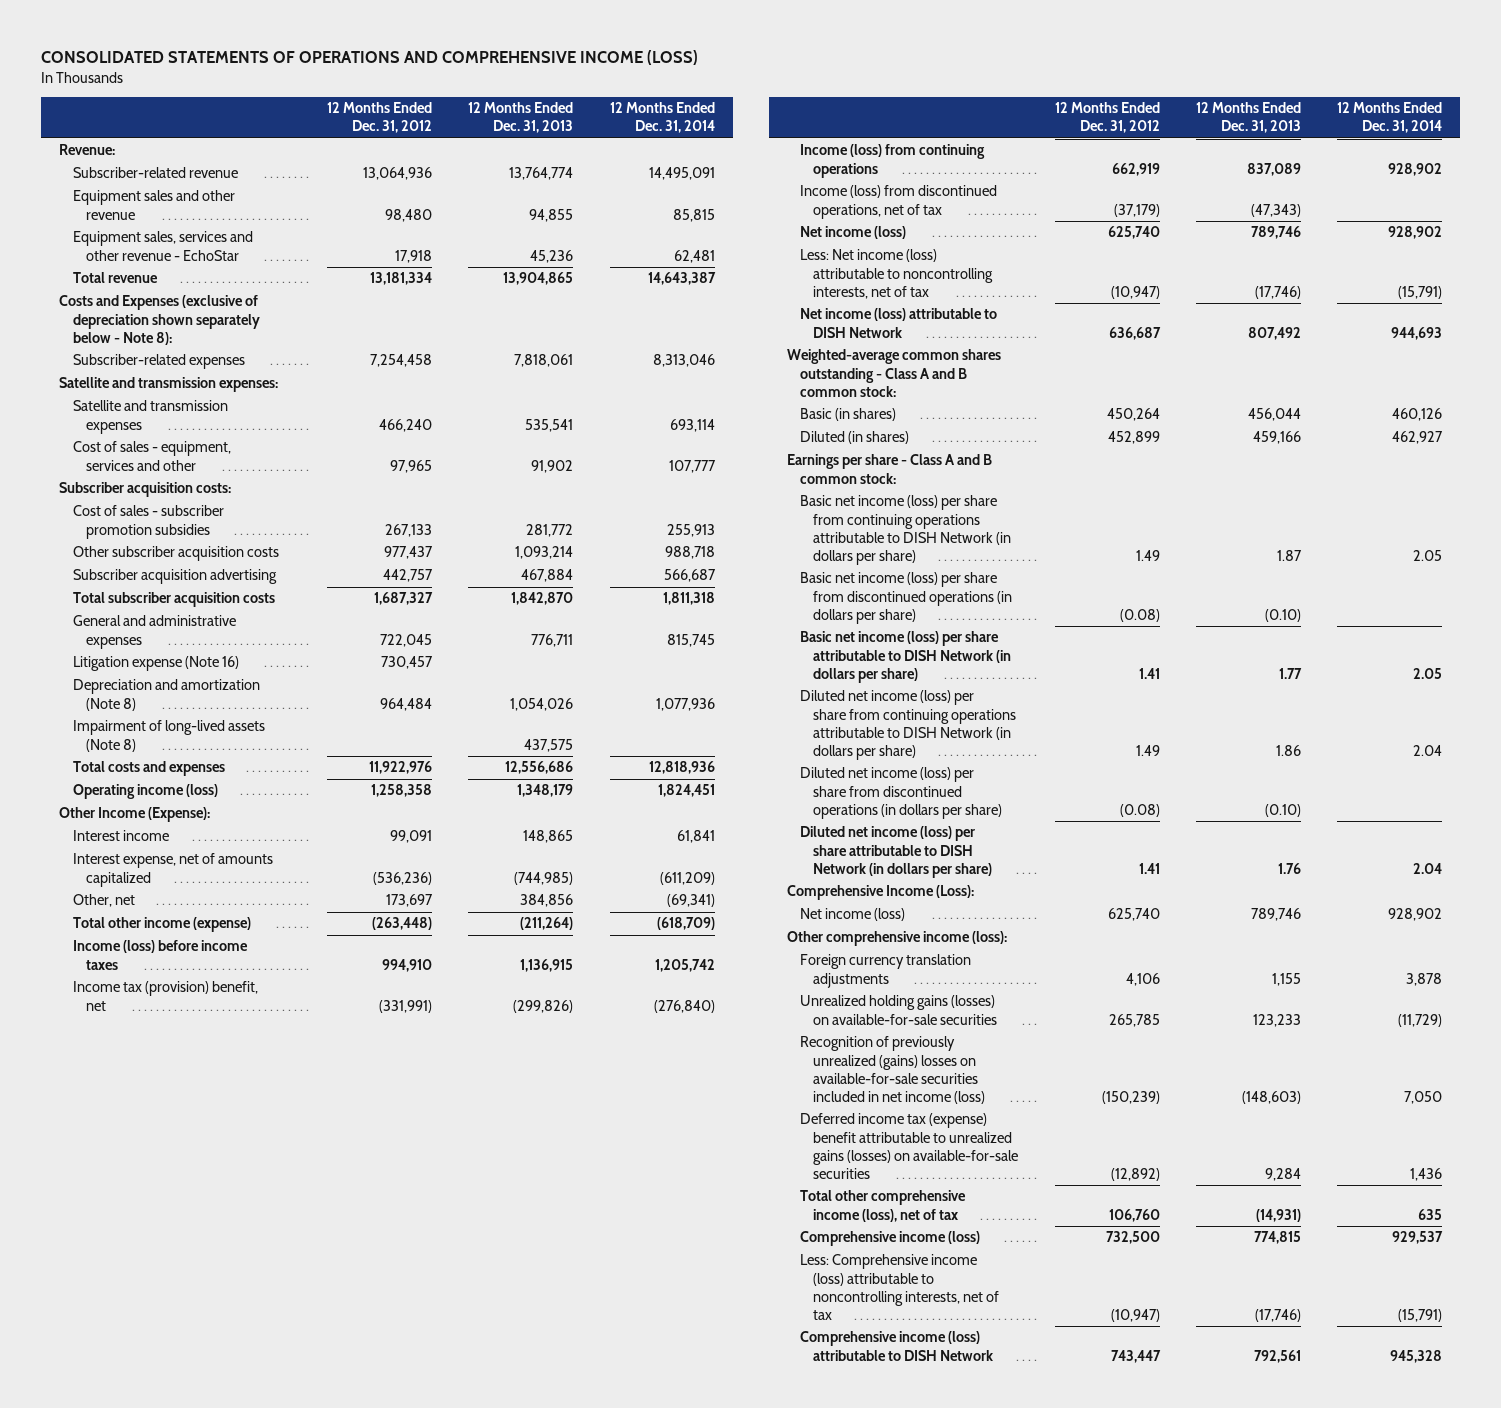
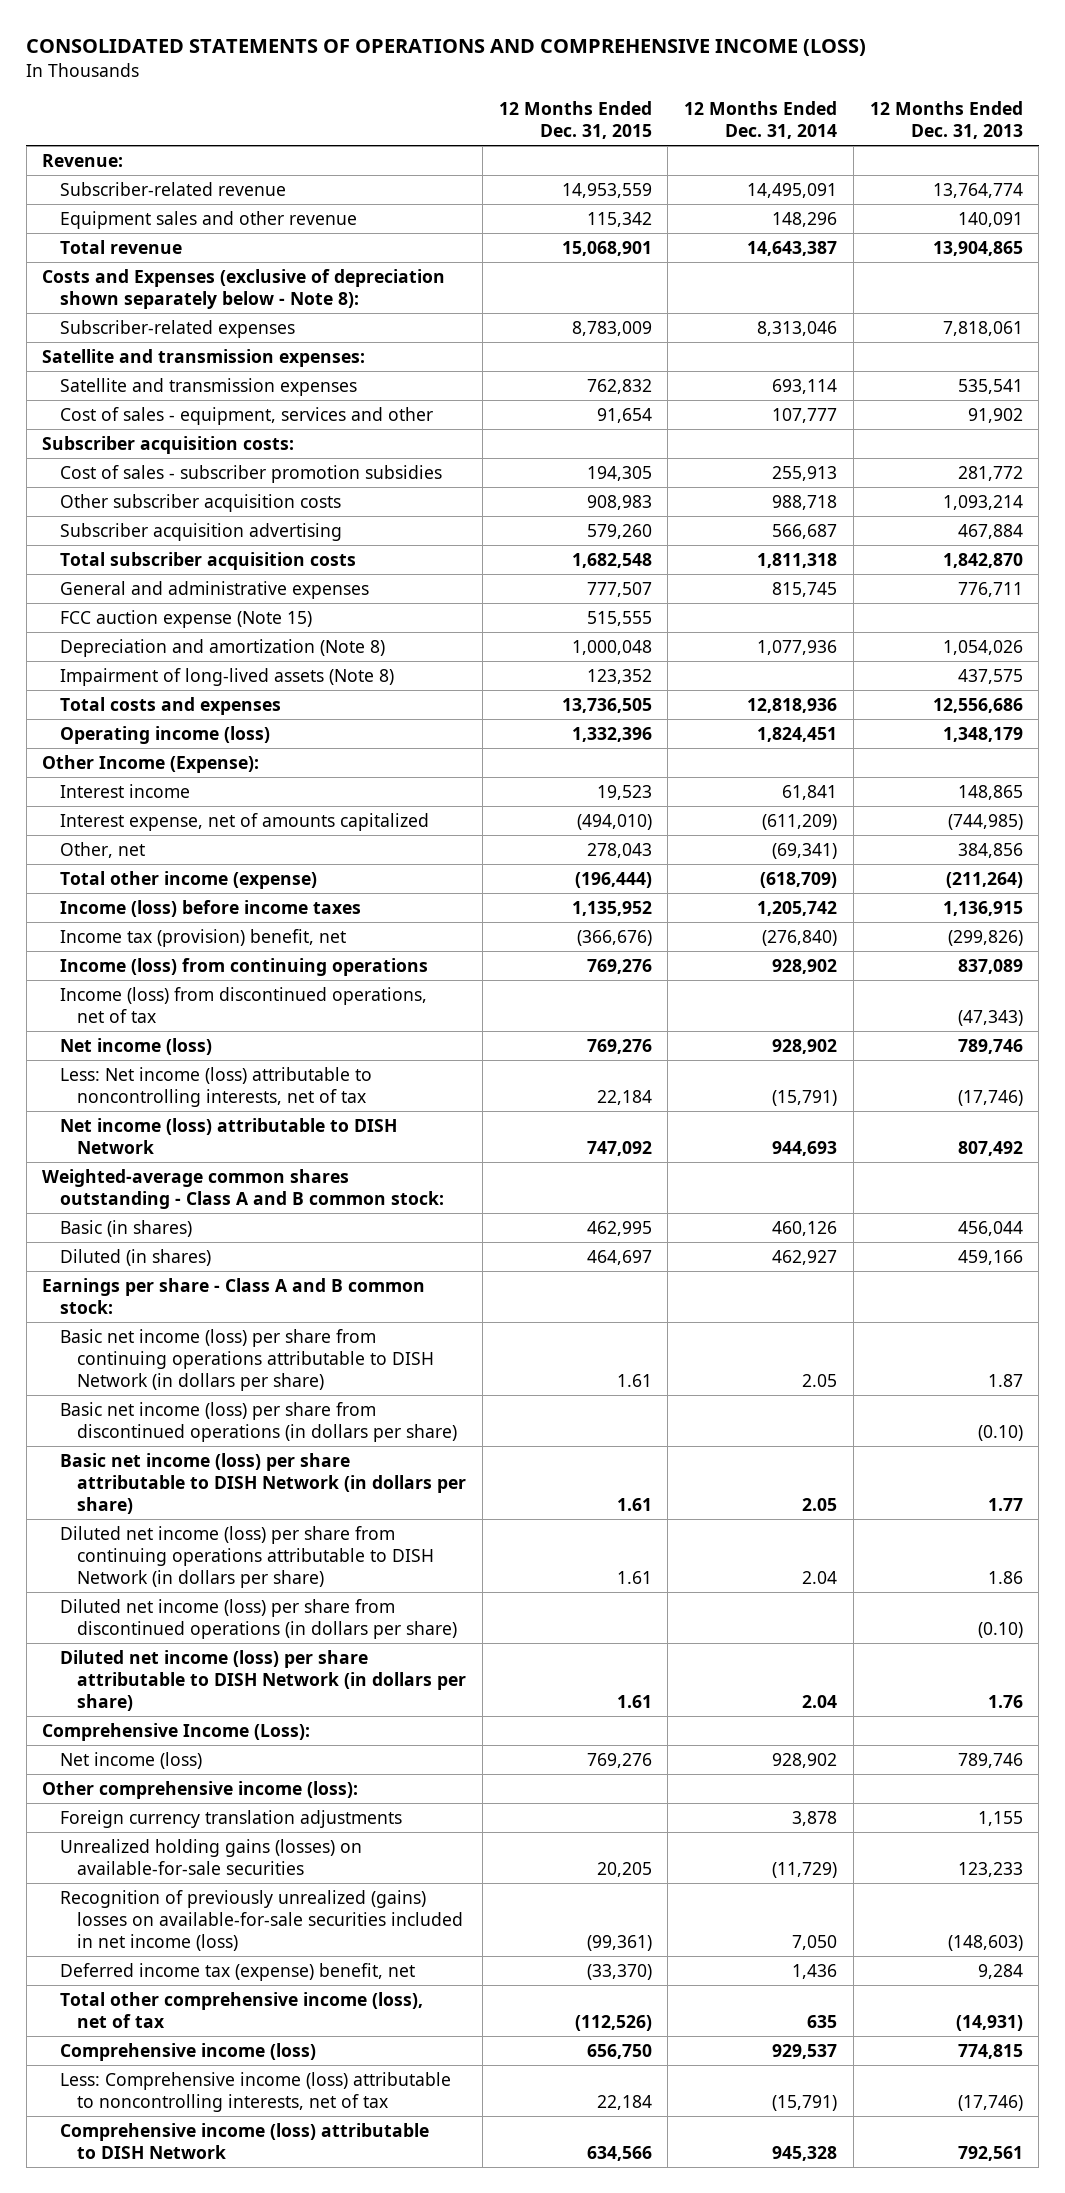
[327,102,433,134] 12 Months Ended Dec. 31, 2012 -> none
none -> [498,100,652,140] 12 Months Ended Dec. 31, 2015
[72,231,253,261] Equipment sales, services and other revenue - EchoStar -> none
[529,208,574,222] 94,855 -> [957,211,1023,227] 140,091
[672,208,715,222] 85,815 -> [772,211,838,227] 148,296
[72,656,239,672] Litigation expense (Note 16) -> none
none -> [59,609,312,628] FCC auction expense (Note 15)
[800,1113,1019,1180] Deferred income tax (expense) benefit attributable to unrealized gains (losses) on available-for-sale securities -> [59,1962,415,1981] Deferred income tax (expense) benefit, net

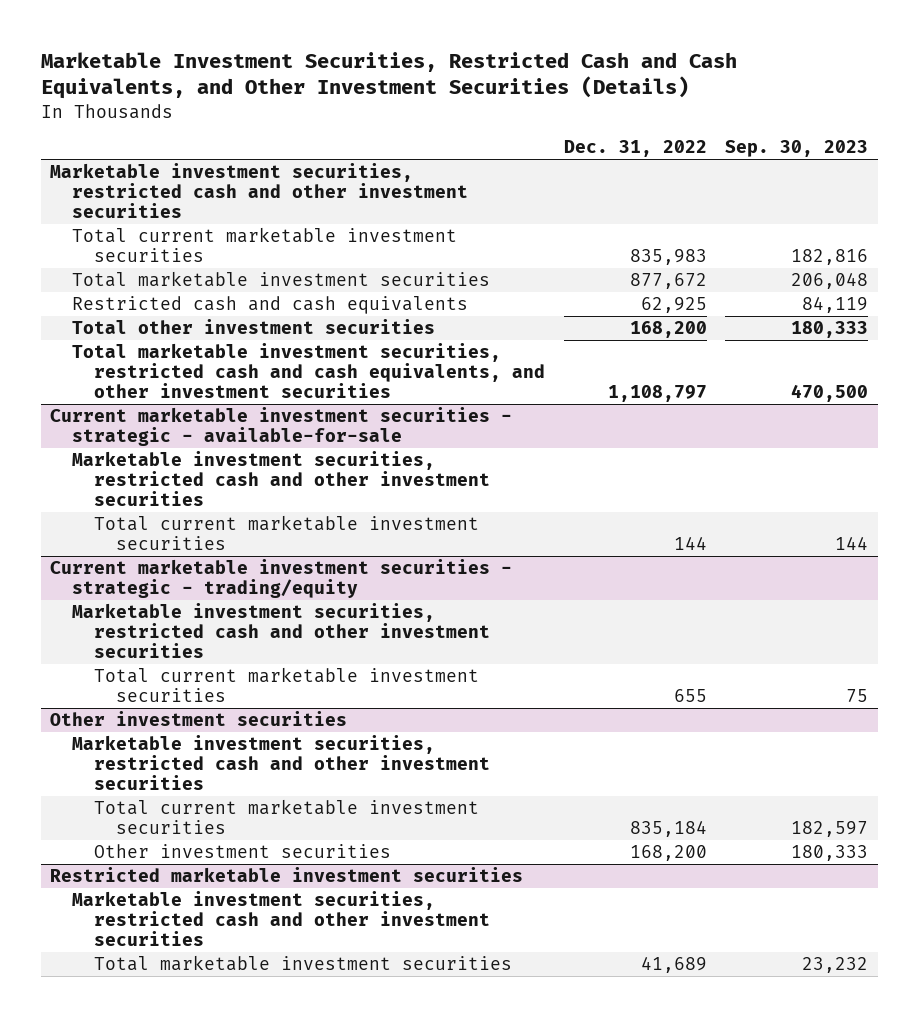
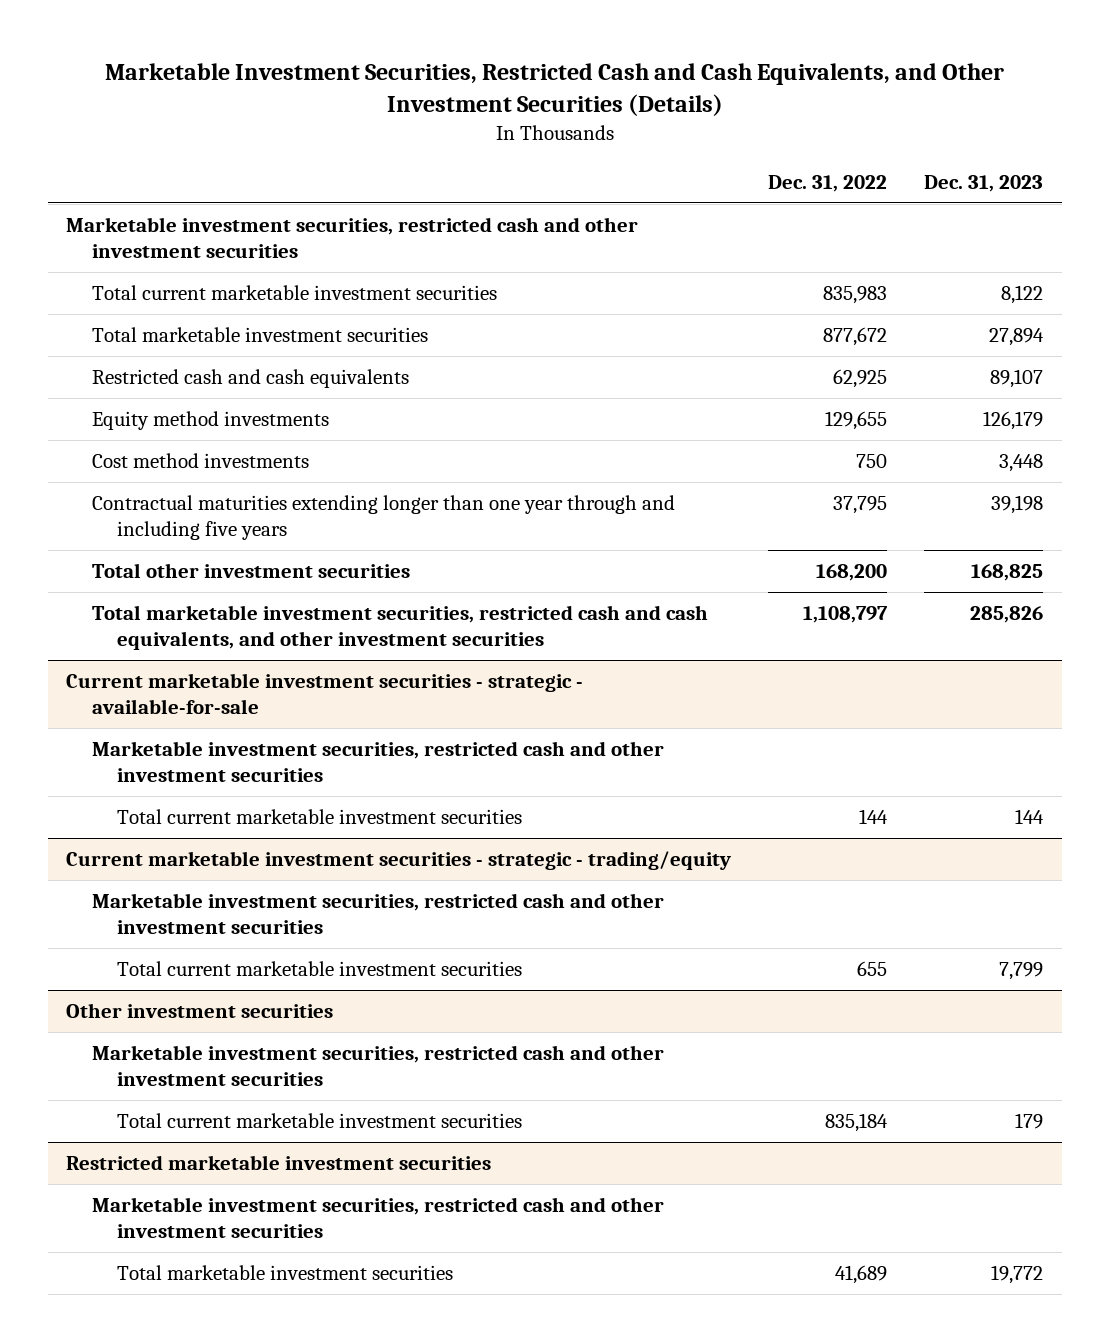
[725,140,869,158] Sep. 30, 2023 -> none
none -> [924,174,1044,192] Dec. 31, 2023
none -> [91,410,329,430] Equity method investments
none -> [91,452,309,468] Cost method investments
none -> [91,494,675,541] Contractual maturities extending longer than one year through and including five years
[93,844,391,859] Other investment securities -> none

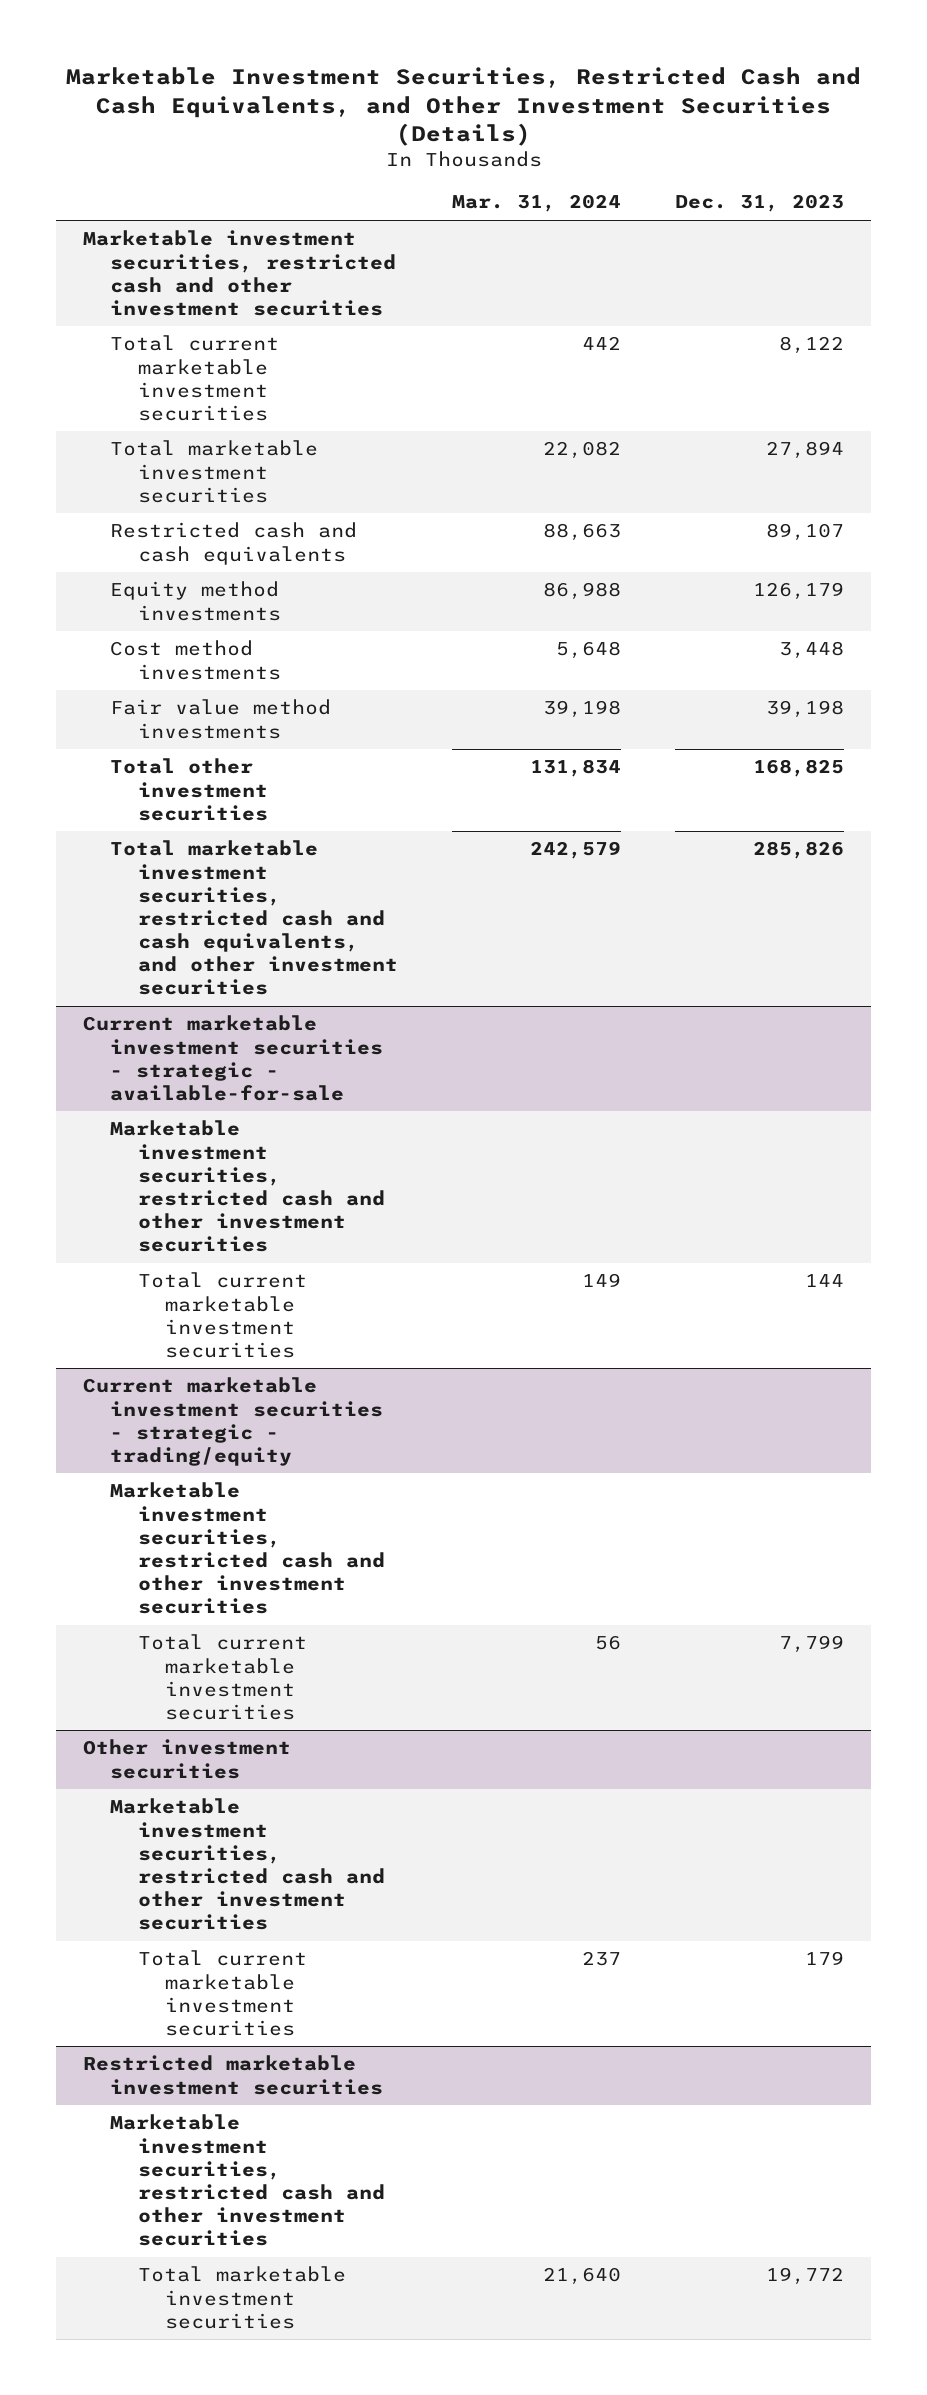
[768,174,888,192] Dec. 31, 2022 -> none
none -> [452,194,622,213] Mar. 31, 2024
[91,494,675,541] Contractual maturities extending longer than one year through and including five years -> [110,699,332,739] Fair value method investments

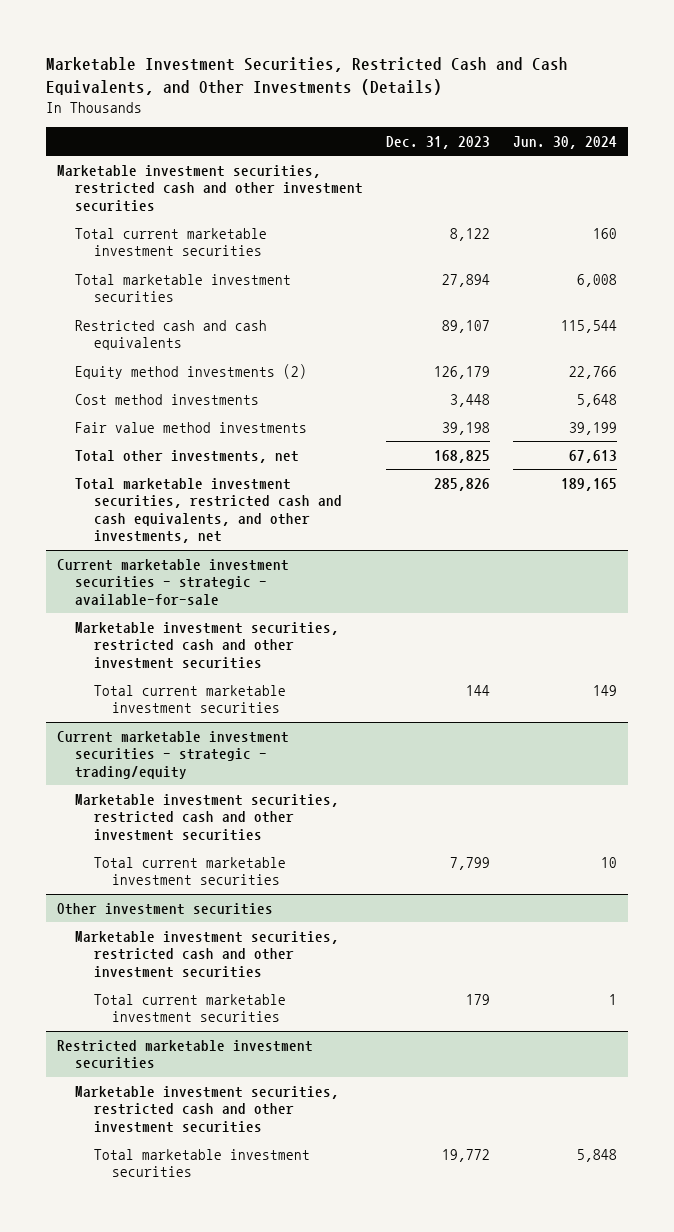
[65,67,861,147] Marketable Investment Securities, Restricted Cash and Cash Equivalents, and Other Investment Securities (Details) -> [45,56,568,95] Marketable Investment Securities, Restricted Cash and Cash Equivalents, and Other Investments (Details)
[452,194,622,213] Mar. 31, 2024 -> none
none -> [512,135,617,149] Jun. 30, 2024
[110,581,281,621] Equity method investments -> [75,363,308,379] Equity method investments (2)
[110,758,268,821] Total other investment securities -> [75,449,300,463] Total other investments, net
[110,840,398,995] Total marketable investment securities, restricted cash and cash equivalents, and other investment securities -> [75,477,342,544] Total marketable investment securities, restricted cash and cash equivalents, and other investments, net

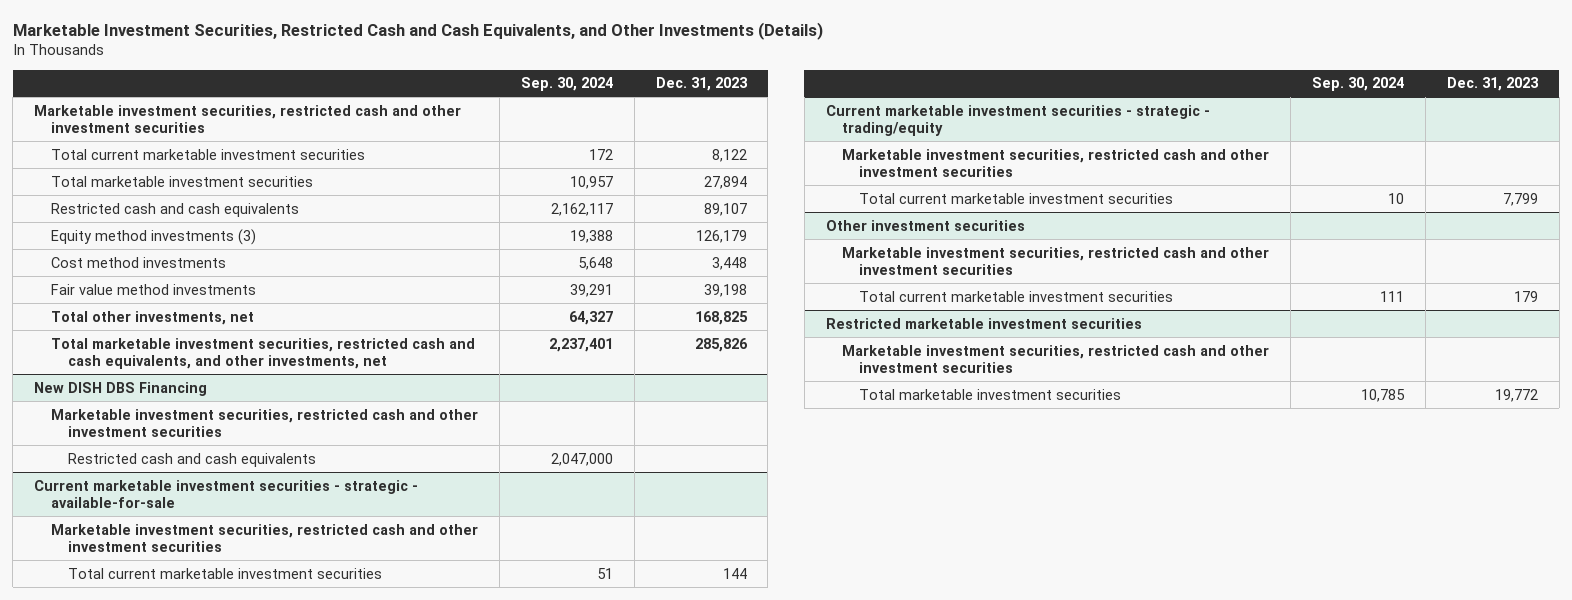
[512,135,617,149] Jun. 30, 2024 -> none
none -> [520,77,613,92] Sep. 30, 2024
[75,363,308,379] Equity method investments (2) -> [51,228,257,245] Equity method investments (3)
none -> [34,381,208,396] New DISH DBS Financing
none -> [51,408,479,438] Marketable investment securities, restricted cash and other investment securities
none -> [67,452,316,467] Restricted cash and cash equivalents

